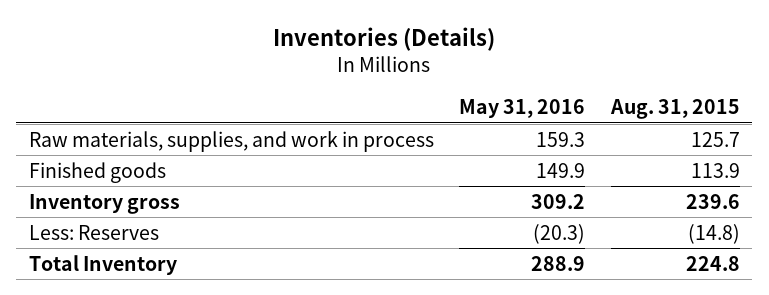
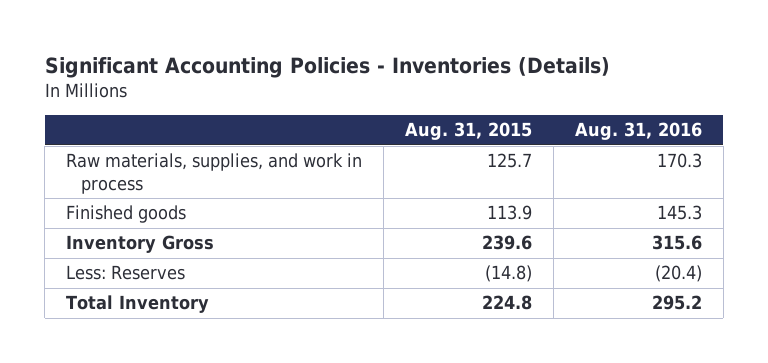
[273,27,496,52] Inventories (Details) -> [44,56,610,78] Significant Accounting Policies - Inventories (Details)
[459,99,586,119] May 31, 2016 -> none
none -> [574,122,702,141] Aug. 31, 2016
[28,193,180,214] Inventory gross -> [66,235,215,254] Inventory Gross

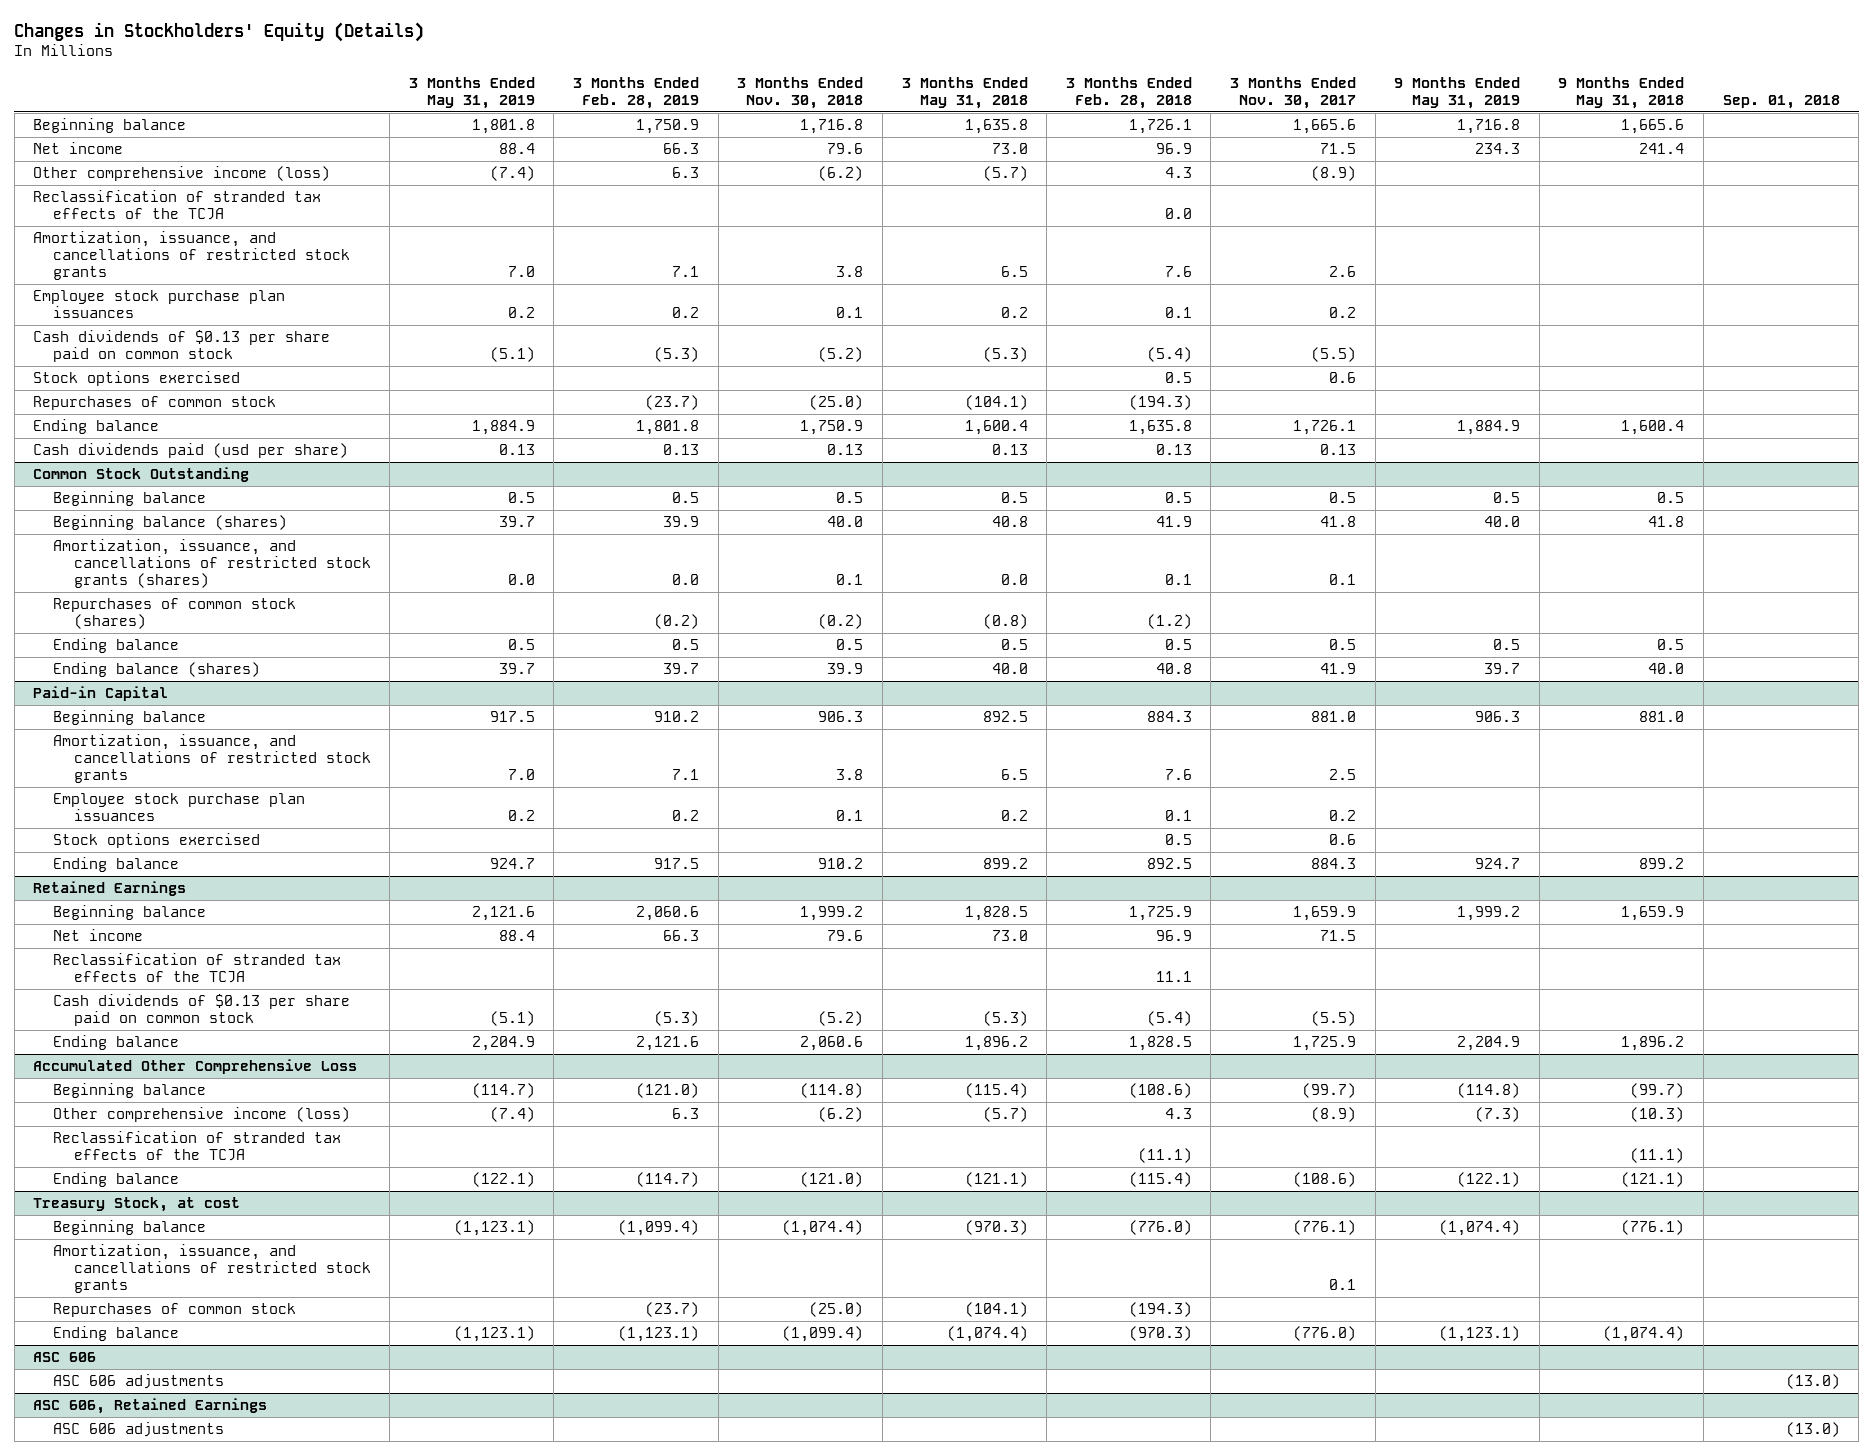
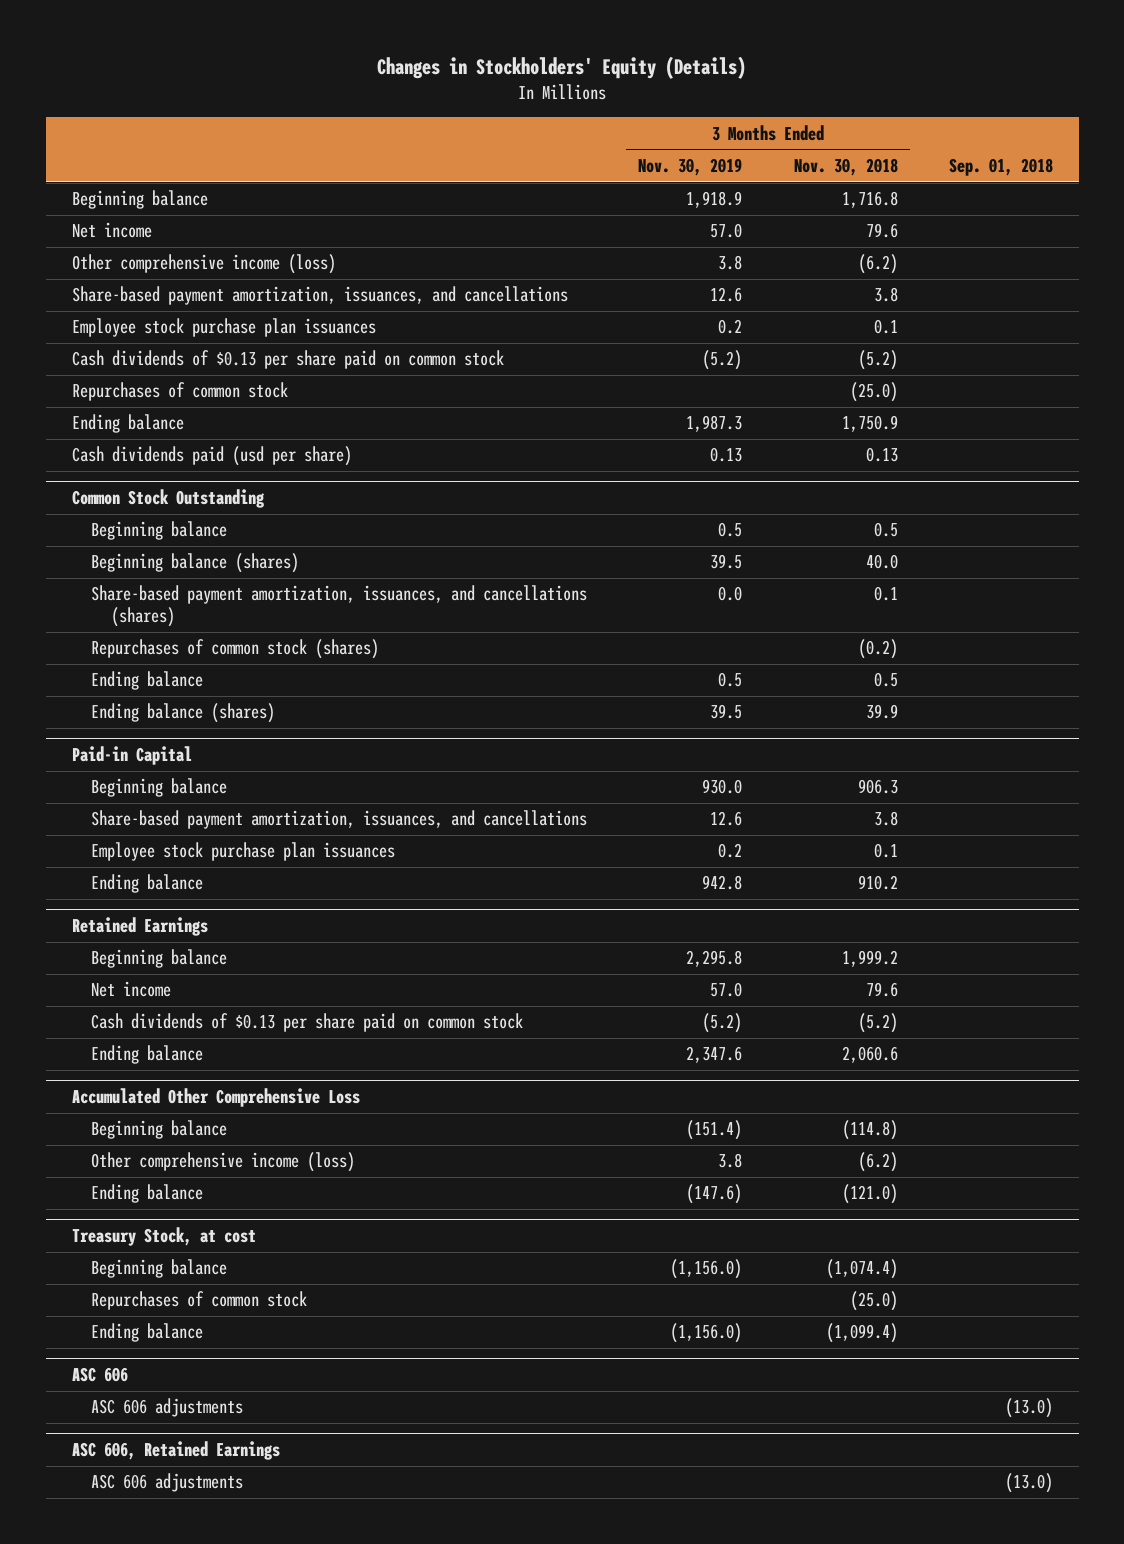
[408,76,535,109] 3 Months Ended May 31, 2019 -> none
[573,76,700,109] 3 Months Ended Feb. 28, 2019 -> none
[901,76,1028,109] 3 Months Ended May 31, 2018 -> none
[1065,76,1192,109] 3 Months Ended Feb. 28, 2018 -> none
[1230,76,1357,109] 3 Months Ended Nov. 30, 2017 -> none
[1394,76,1521,109] 9 Months Ended May 31, 2019 -> none
[1558,76,1685,109] 9 Months Ended May 31, 2018 -> none
none -> [638,157,743,176] Nov. 30, 2019
[33,190,322,220] Reclassification of stranded tax effects of the TCJA -> none
[33,231,351,280] Amortization, issuance, and cancellations of restricted stock grants -> [71,286,568,306] Share-based payment amortization, issuances, and cancellations
[33,371,241,387] Stock options exercised -> none
[53,539,371,588] Amortization, issuance, and cancellations of restricted stock grants (shares) -> [91,585,588,628] Share-based payment amortization, issuances, and cancellations (shares)
[53,734,371,783] Amortization, issuance, and cancellations of restricted stock grants -> [91,810,588,830] Share-based payment amortization, issuances, and cancellations
[53,833,261,849] Stock options exercised -> none
[53,953,342,983] Reclassification of stranded tax effects of the TCJA -> none
[53,1131,342,1161] Reclassification of stranded tax effects of the TCJA -> none
[53,1244,371,1293] Amortization, issuance, and cancellations of restricted stock grants -> none

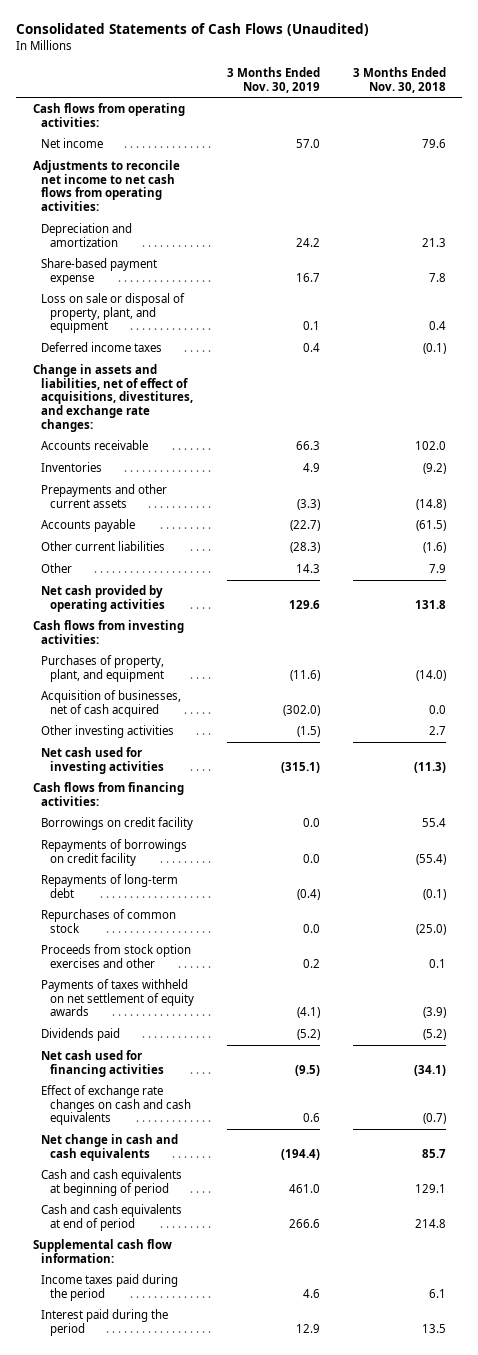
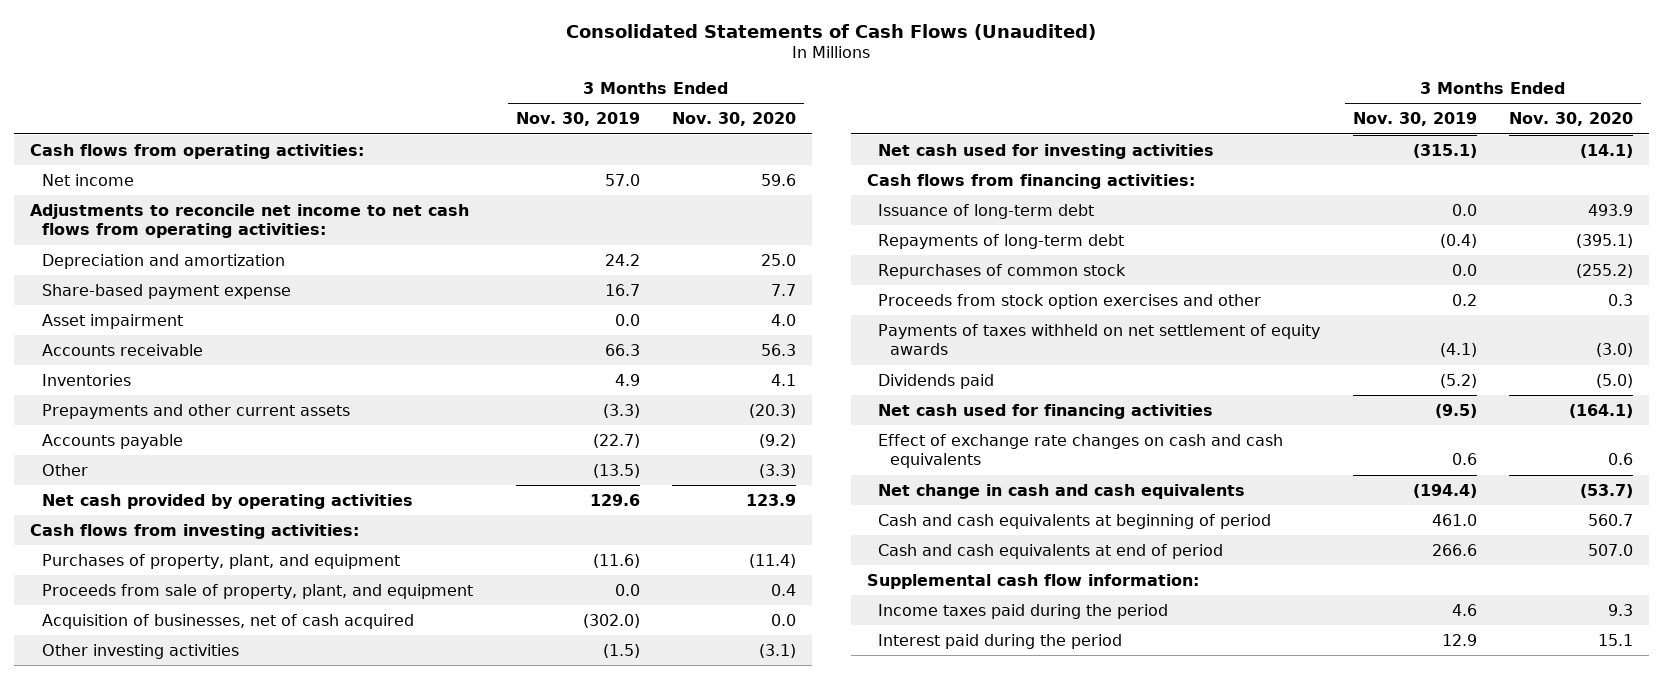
[352,67,446,93] 3 Months Ended Nov. 30, 2018 -> none
none -> [671,112,796,127] Nov. 30, 2020
[41,293,186,334] Loss on sale or disposal of property, plant, and equipment -> none
[41,342,163,353] Deferred income taxes -> none
[32,364,194,432] Change in assets and liabilities, net of effect of acquisitions, divestitures, and exchange rate changes: -> none
none -> [41,313,183,329] Asset impairment
[41,541,166,552] Other current liabilities -> none
[295,564,320,574] 14.3 -> [592,463,640,478] (13.5)
none -> [41,583,473,599] Proceeds from sale of property, plant, and equipment
[41,817,194,831] Borrowings on credit facility -> none
[41,839,188,866] Repayments of borrowings on credit facility -> none
none -> [878,203,1095,219] Issuance of long-term debt

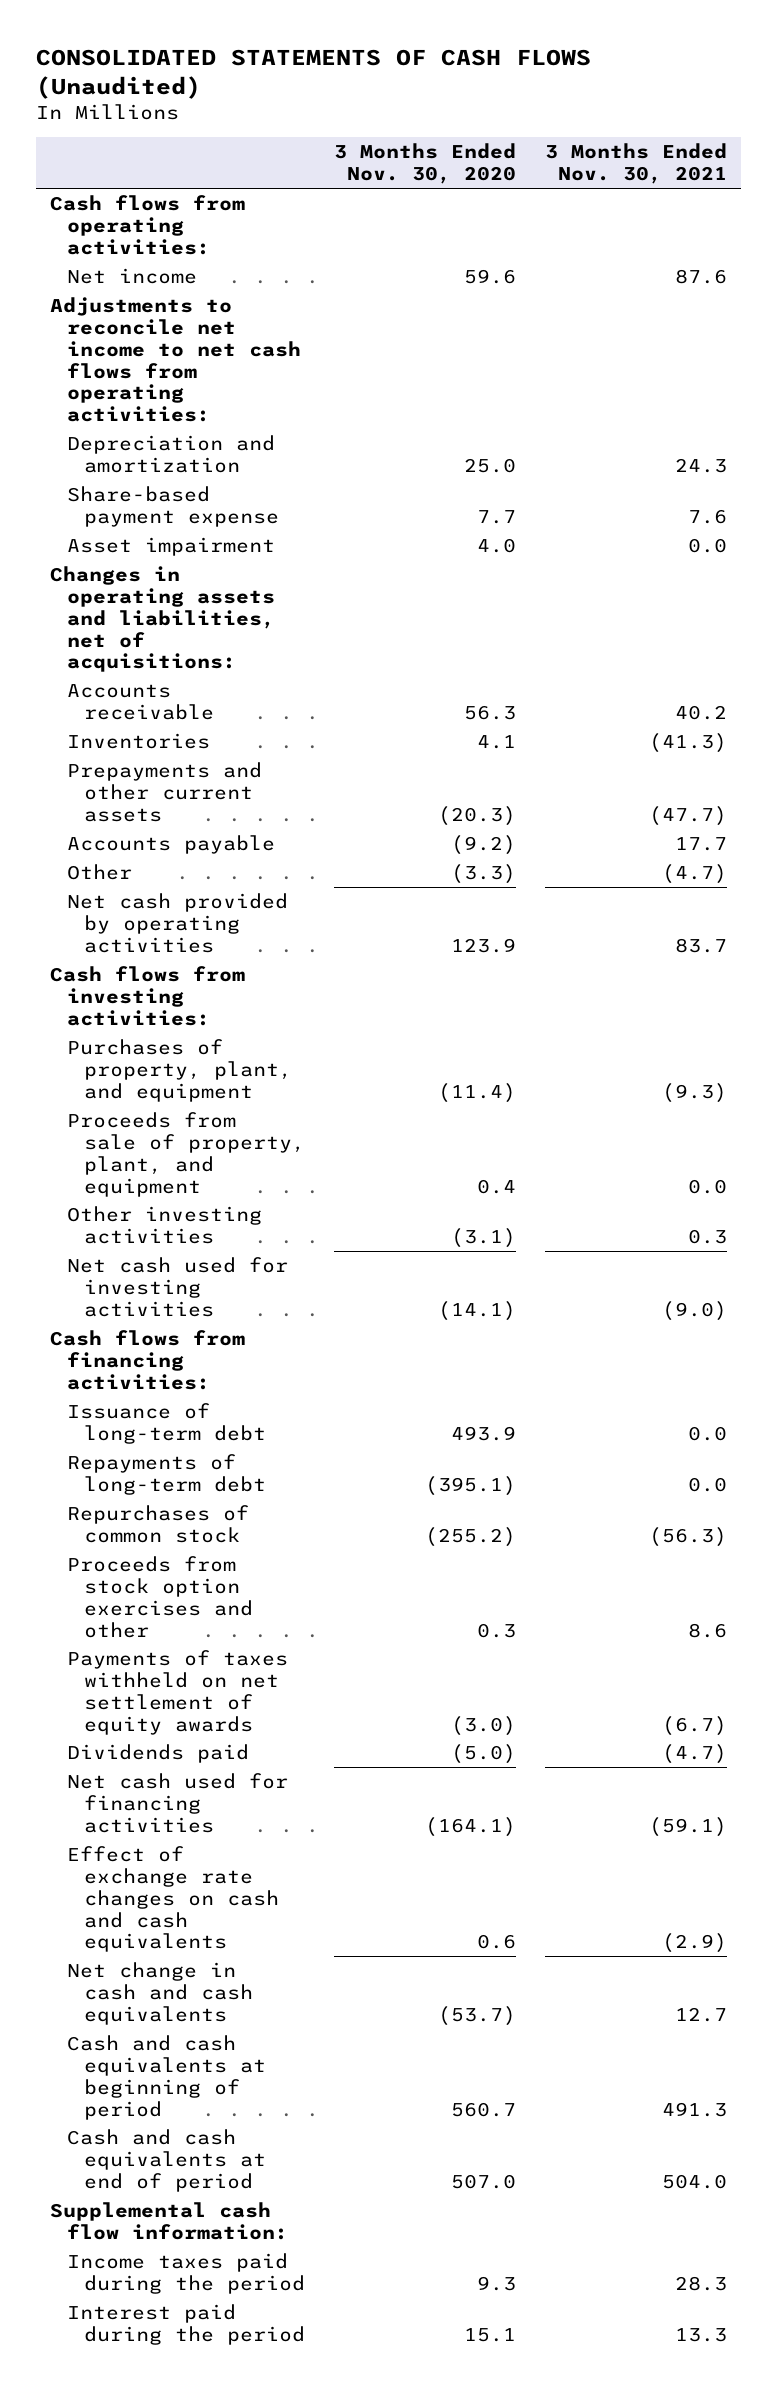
[566,23,1097,40] Consolidated Statements of Cash Flows (Unaudited) -> [35,48,591,99] CONSOLIDATED STATEMENTS OF CASH FLOWS (Unaudited)
[515,112,640,127] Nov. 30, 2019 -> none
none -> [544,143,727,185] 3 Months Ended Nov. 30, 2021
none -> [50,565,276,673] Changes in operating assets and liabilities, net of acquisitions:
[41,613,414,629] Acquisition of businesses, net of cash acquired -> none

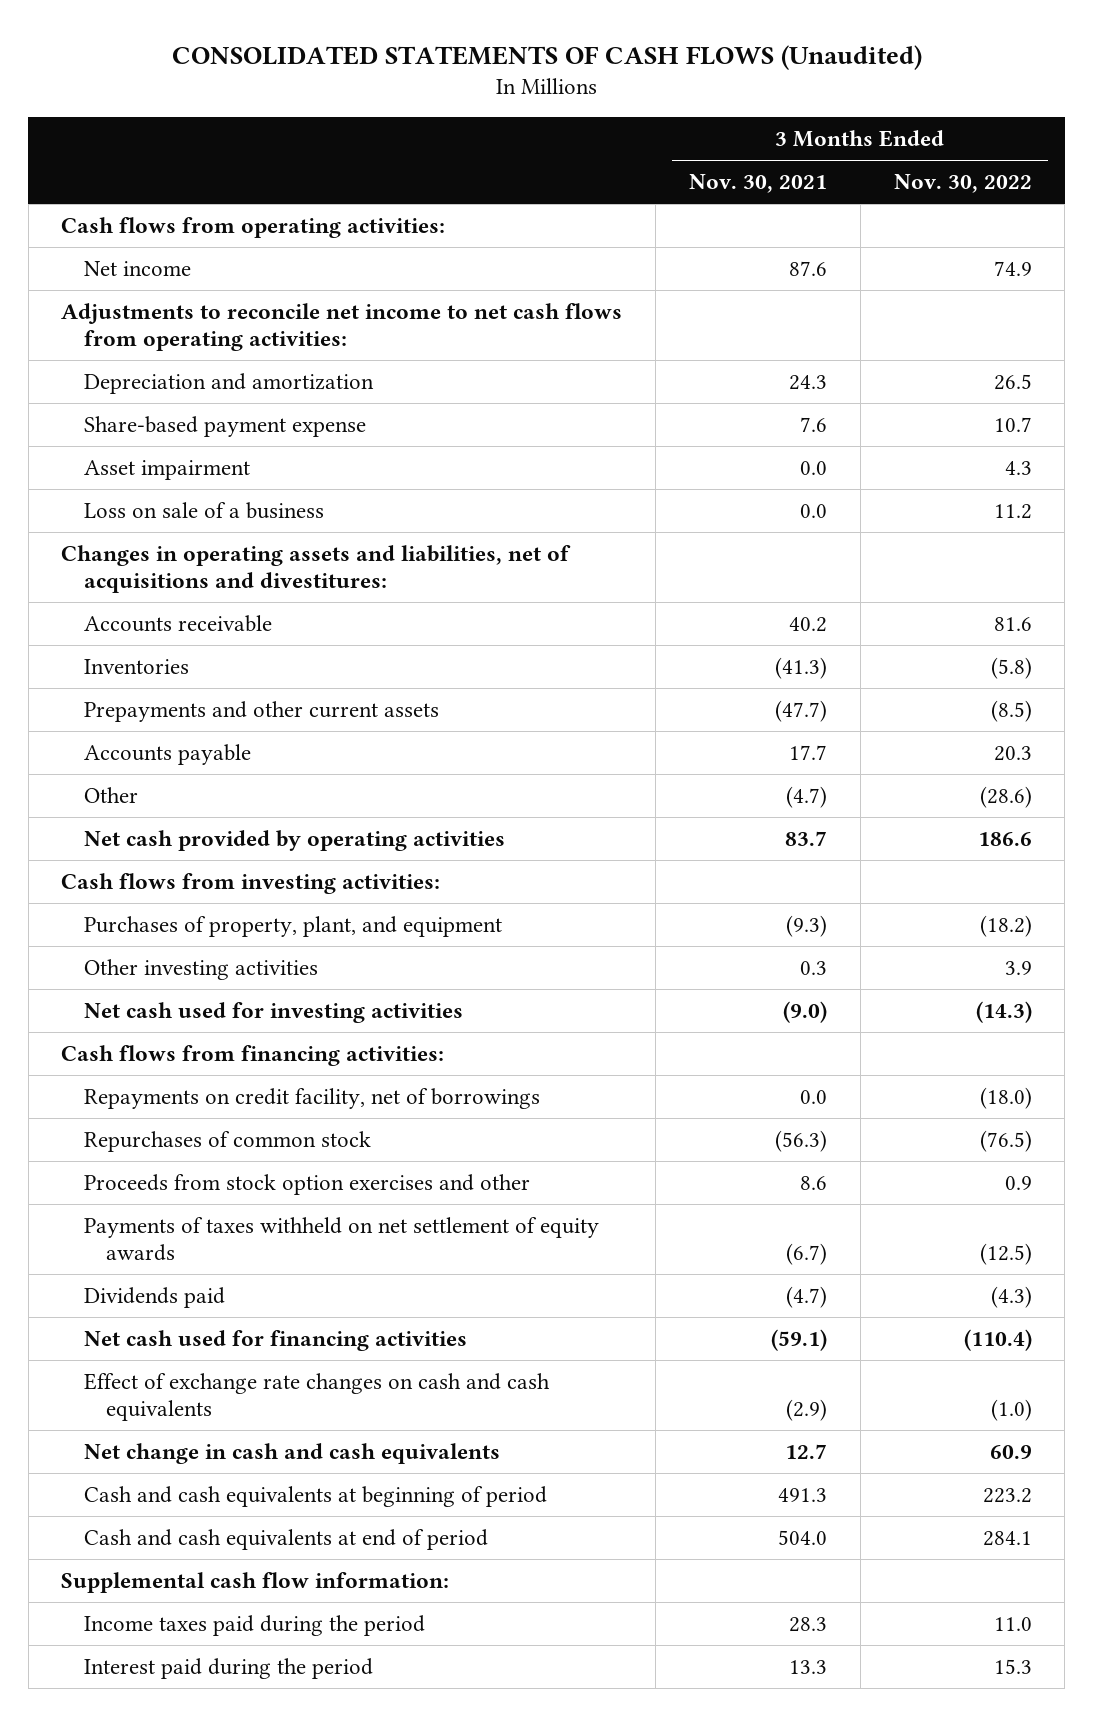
[333,143,516,185] 3 Months Ended Nov. 30, 2020 -> none
none -> [893,174,1032,194] Nov. 30, 2022
none -> [83,501,324,519] Loss on sale of a business
[50,565,276,673] Changes in operating assets and liabilities, net of acquisitions: -> [61,544,572,593] Changes in operating assets and liabilities, net of acquisitions and divestitures:
[67,1111,305,1197] Proceeds from sale of property, plant, and equipment -> none
[67,1402,266,1444] Issuance of long-term debt -> none
[67,1453,266,1495] Repayments of long-term debt -> none
none -> [83,1087,540,1109] Repayments on credit facility, net of borrowings

